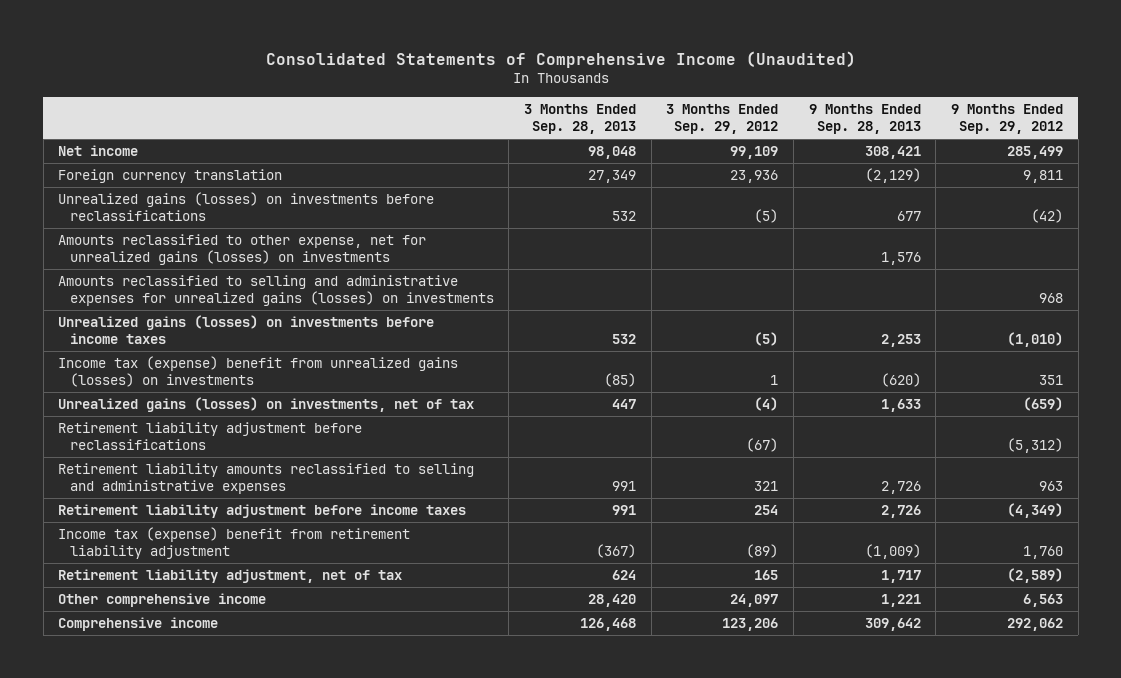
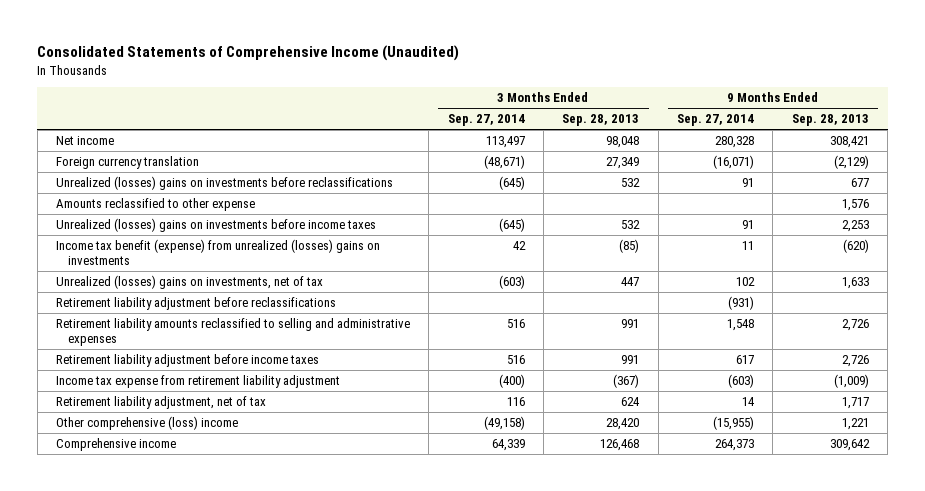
[666,104,779,135] 3 Months Ended Sep. 29, 2012 -> none
[951,104,1064,135] 9 Months Ended Sep. 29, 2012 -> none
none -> [447,114,525,127] Sep. 27, 2014
none -> [677,114,755,127] Sep. 27, 2014
[58,275,494,307] Amounts reclassified to selling and administrative expenses for unrealized gains (losses) on investments -> none
[58,192,435,222] Unrealized gains (losses) on investments before reclassifications -> [55,175,393,190] Unrealized (losses) gains on investments before reclassifications
[58,234,427,266] Amounts reclassified to other expense, net for unrealized gains (losses) on investments -> [55,197,255,211] Amounts reclassified to other expense
[58,315,435,345] Unrealized gains (losses) on investments before income taxes -> [55,217,376,232] Unrealized (losses) gains on investments before income taxes
[58,356,459,388] Income tax (expense) benefit from unrealized gains (losses) on investments -> [55,238,380,266] Income tax benefit (expense) from unrealized (losses) gains on investments
[58,397,475,413] Unrealized gains (losses) on investments, net of tax -> [55,274,323,289] Unrealized (losses) gains on investments, net of tax
[58,527,411,560] Income tax (expense) benefit from retirement liability adjustment -> [55,374,340,388] Income tax expense from retirement liability adjustment
[58,593,267,608] Other comprehensive income -> [55,415,238,430] Other comprehensive (loss) income

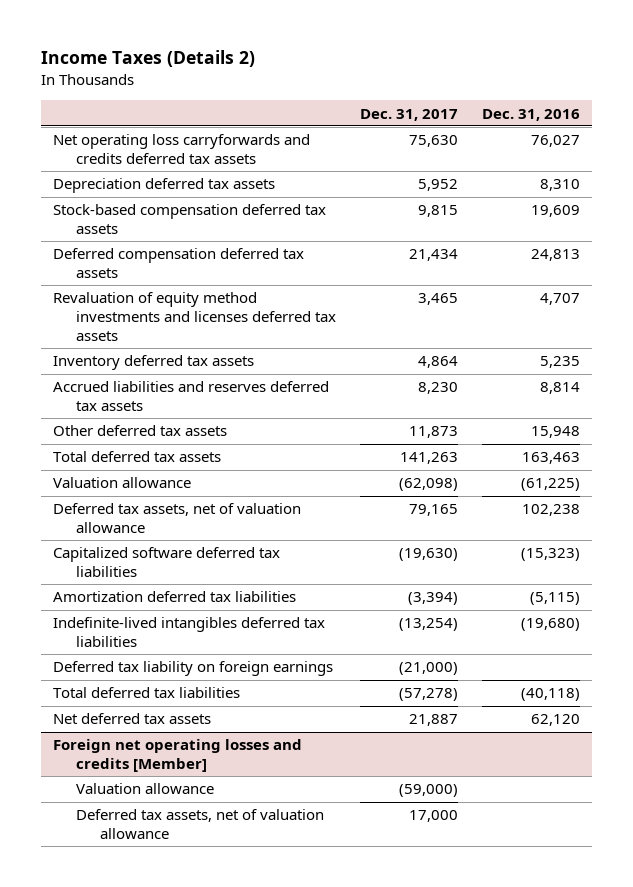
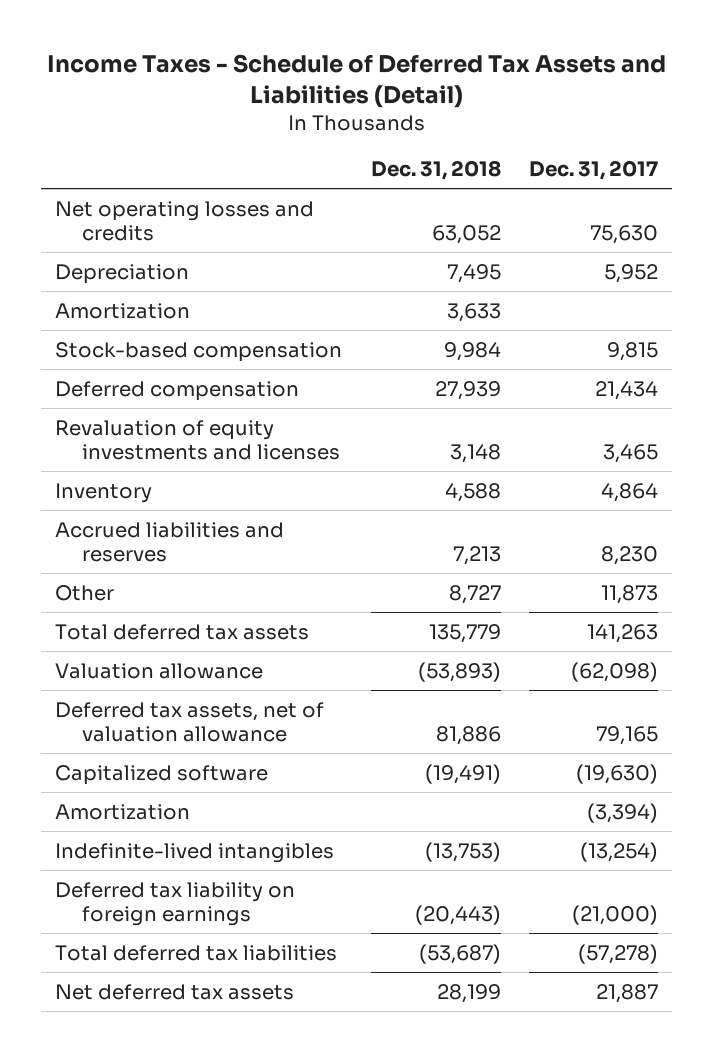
[40,50,255,68] Income Taxes (Details 2) -> [46,53,666,108] Income Taxes - Schedule of Deferred Tax Assets and Liabilities (Detail)
[482,108,581,121] Dec. 31, 2016 -> none
none -> [370,160,501,181] Dec. 31, 2018
[52,134,310,165] Net operating loss carryforwards and credits deferred tax assets -> [55,200,315,241] Net operating losses and credits
[52,178,275,194] Depreciation deferred tax assets -> [55,263,190,284] Depreciation
none -> [55,302,191,319] Amortization
[52,204,326,235] Stock-based compensation deferred tax assets -> [55,341,343,362] Stock-based compensation
[52,248,304,279] Deferred compensation deferred tax assets -> [55,380,300,401] Deferred compensation
[52,292,337,341] Revaluation of equity method investments and licenses deferred tax assets -> [55,419,340,460] Revaluation of equity investments and licenses
[52,355,254,371] Inventory deferred tax assets -> [55,482,153,503] Inventory
[52,381,329,412] Accrued liabilities and reserves deferred tax assets -> [55,521,285,562] Accrued liabilities and reserves
[52,425,227,437] Other deferred tax assets -> [55,584,115,601] Other
[52,547,280,578] Capitalized software deferred tax liabilities -> [55,764,269,785] Capitalized software
[52,591,296,603] Amortization deferred tax liabilities -> [55,803,191,820] Amortization
[52,617,325,648] Indefinite-lived intangibles deferred tax liabilities -> [55,842,335,863] Indefinite-lived intangibles
[52,739,302,773] Foreign net operating losses and credits [Member] -> none
[76,783,215,795] Valuation allowance -> none
[76,809,325,840] Deferred tax assets, net of valuation allowance -> none

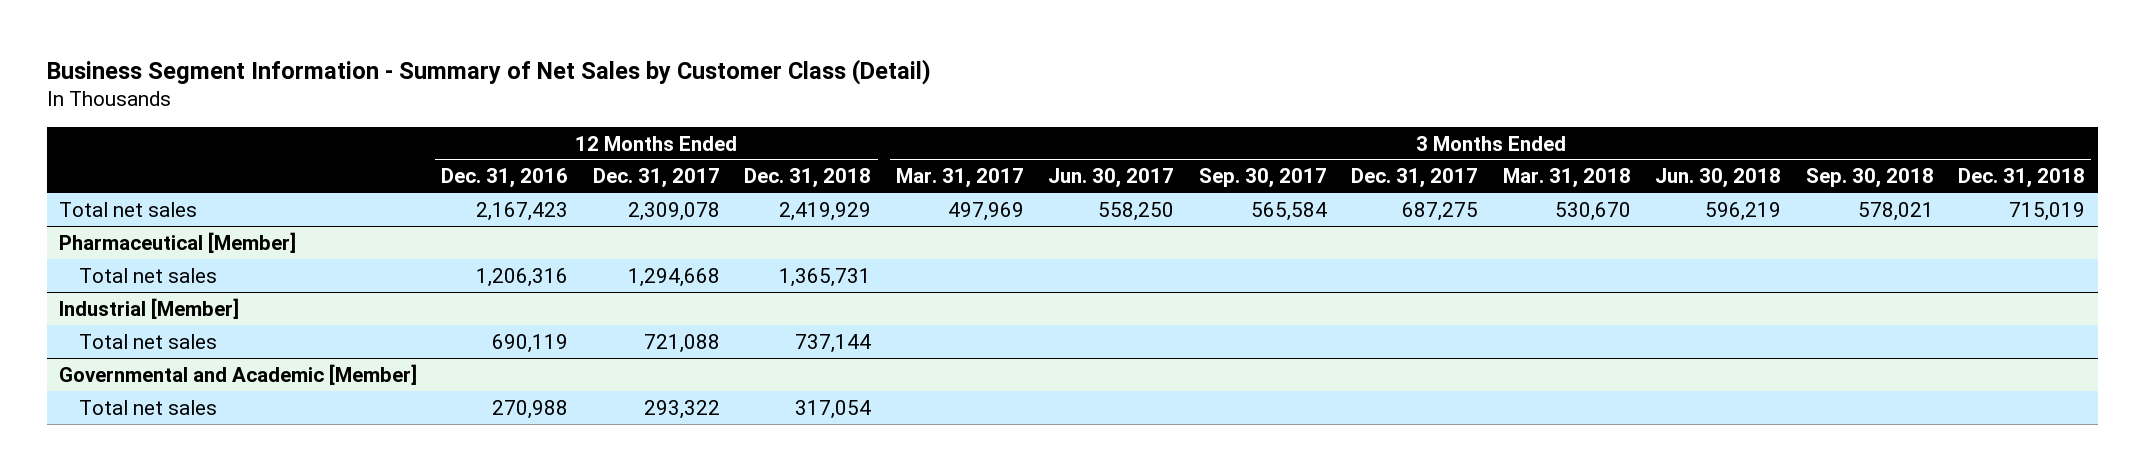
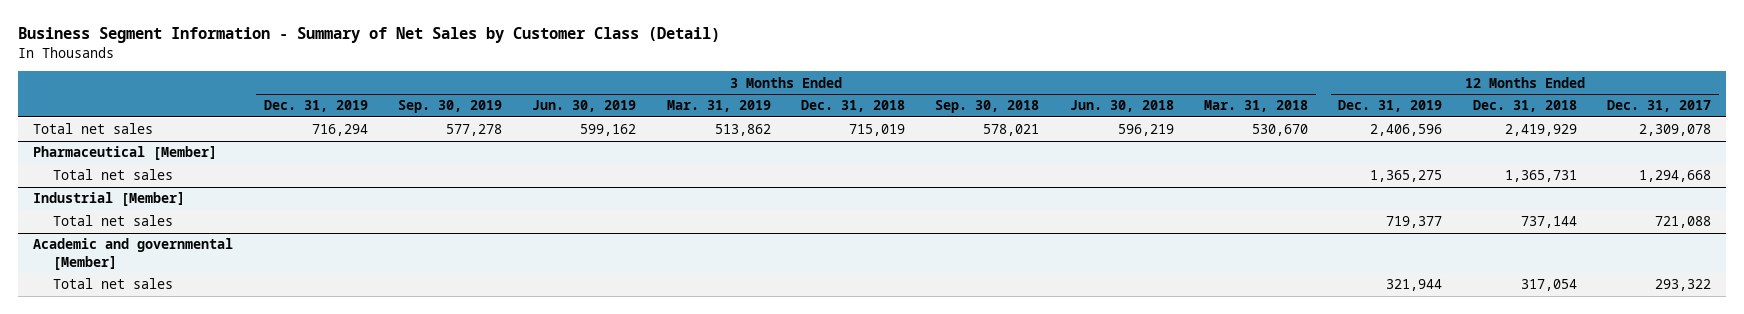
[441,168,569,189] Dec. 31, 2016 -> none
[895,168,1024,189] Mar. 31, 2017 -> none
[1048,168,1175,189] Jun. 30, 2017 -> none
[1198,168,1327,189] Sep. 30, 2017 -> none
[1351,168,1479,189] Dec. 31, 2017 -> none
none -> [263,100,368,113] Dec. 31, 2019
none -> [397,100,502,114] Sep. 30, 2019
none -> [532,100,637,113] Jun. 30, 2019
none -> [666,100,771,113] Mar. 31, 2019
none -> [1338,100,1443,113] Dec. 31, 2019
[58,363,417,385] Governmental and Academic [Member] -> [33,238,234,270] Academic and governmental [Member]

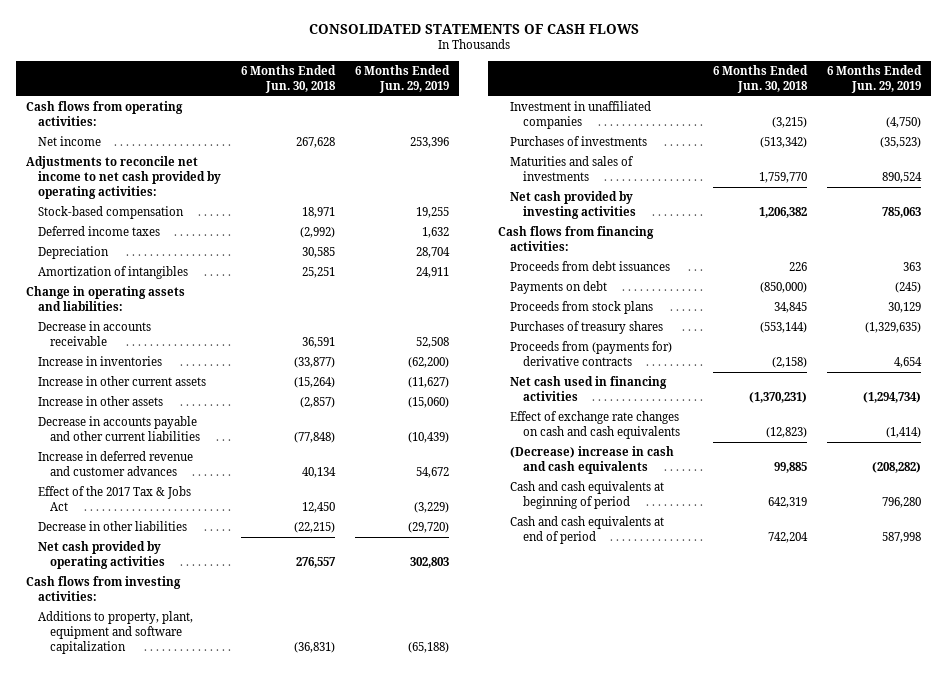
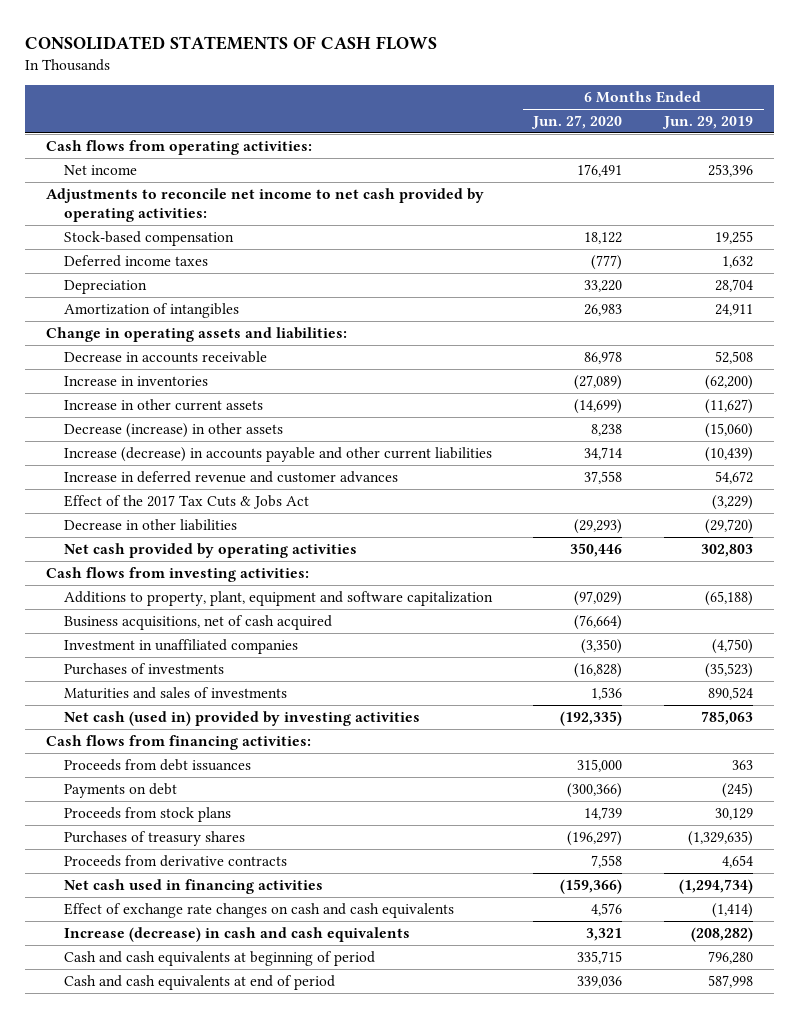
[241,64,337,93] 6 Months Ended Jun. 30, 2018 -> none
none -> [531,115,623,130] Jun. 27, 2020
[38,396,164,407] Increase in other assets -> [63,422,283,438] Decrease (increase) in other assets
[38,416,201,442] Decrease in accounts payable and other current liabilities -> [63,446,492,462] Increase (decrease) in accounts payable and other current liabilities
[38,486,192,512] Effect of the 2017 Tax & Jobs Act -> [63,494,309,509] Effect of the 2017 Tax Cuts & Jobs Act
none -> [63,614,332,630] Business acquisitions, net of cash acquired
[510,191,636,220] Net cash provided by investing activities -> [63,710,420,726] Net cash (used in) provided by investing activities
[510,341,673,367] Proceeds from (payments for) derivative contracts -> [63,854,287,867] Proceeds from derivative contracts
[510,446,675,475] (Decrease) increase in cash and cash equivalents -> [63,926,410,942] Increase (decrease) in cash and cash equivalents

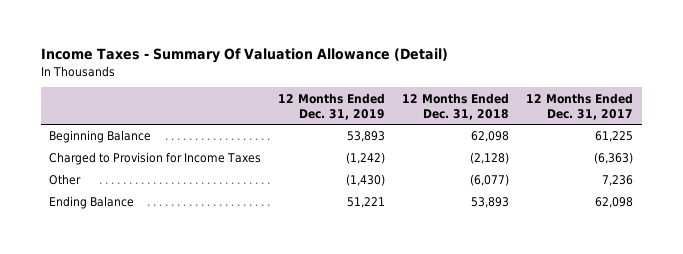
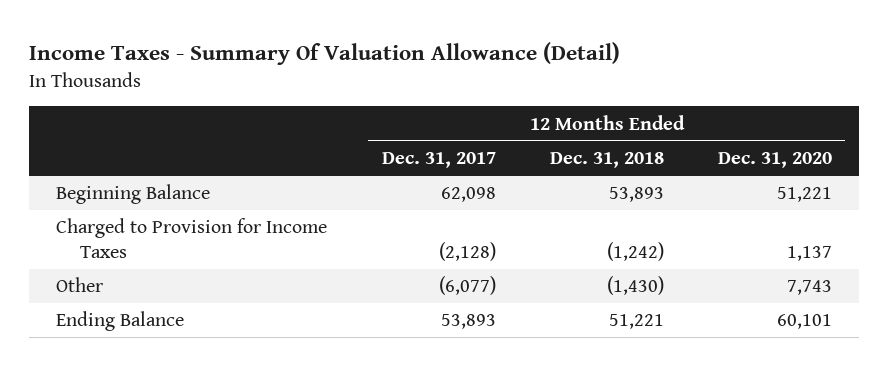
[278,92,386,120] 12 Months Ended Dec. 31, 2019 -> none
none -> [717,152,832,169] Dec. 31, 2020
[471,131,510,143] 62,098 -> [608,187,664,203] 53,893
[595,131,634,143] 61,225 -> [440,187,496,203] 62,098
[470,152,510,165] (2,128) -> [606,242,664,262] (1,242)
[594,152,634,165] (6,363) -> [438,242,496,262] (2,128)
[470,174,510,187] (6,077) -> [606,276,664,296] (1,430)
[602,175,634,187] 7,236 -> [438,276,496,296] (6,077)
[471,197,510,209] 53,893 -> [608,314,664,330] 51,221
[595,197,634,209] 62,098 -> [440,314,496,330] 53,893

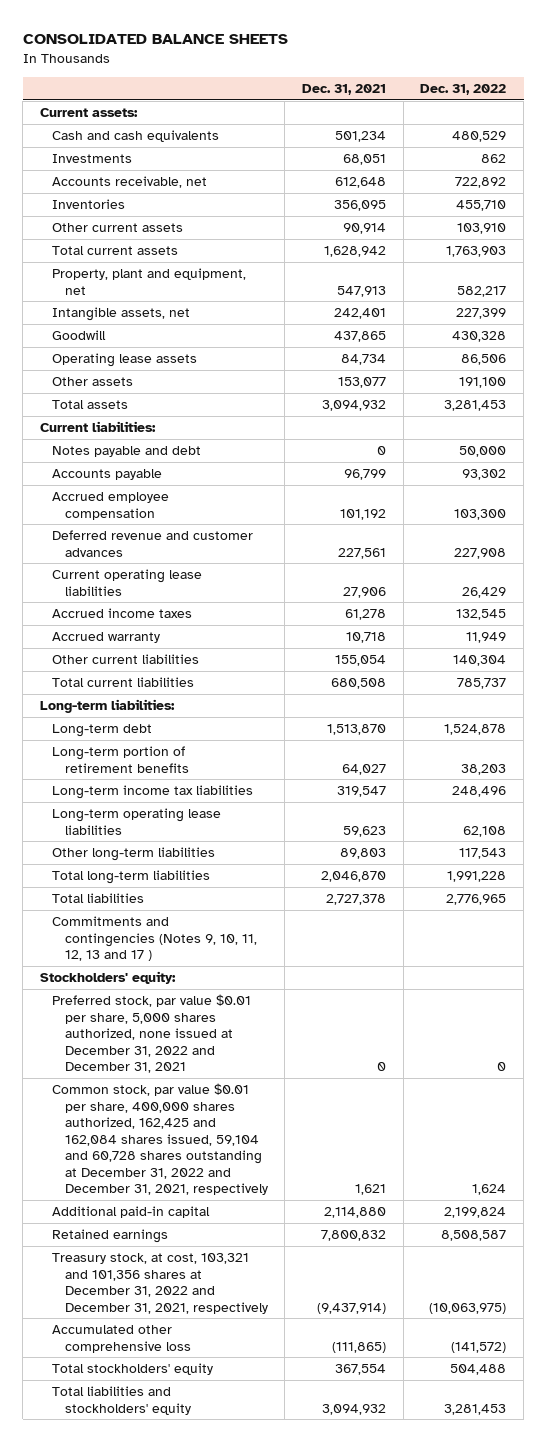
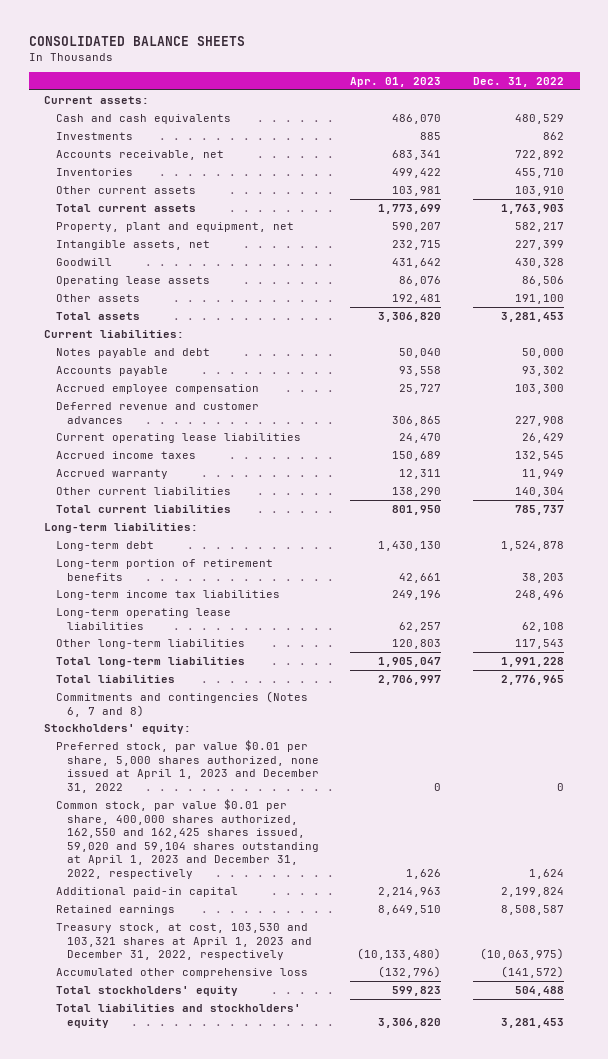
[302,84,387,96] Dec. 31, 2021 -> none
none -> [350,76,442,87] Apr. 01, 2023
[52,916,257,962] Commitments and contingencies (Notes 9, 10, 11, 12, 13 and 17 ) -> [55,690,308,717] Commitments and contingencies (Notes 6, 7 and 8)
[52,994,252,1074] Preferred stock, par value $0.01 per share, 5,000 shares authorized, none issued at December 31, 2022 and December 31, 2021 -> [55,739,319,793] Preferred stock, par value $0.01 per share, 5,000 shares authorized, none issued at April 1, 2023 and December 31, 2022
[52,1083,268,1196] Common stock, par value $0.01 per share, 400,000 shares authorized, 162,425 and 162,084 shares issued, 59,104 and 60,728 shares outstanding at December 31, 2022 and December 31, 2021, respectively -> [55,798,319,879] Common stock, par value $0.01 per share, 400,000 shares authorized, 162,550 and 162,425 shares issued, 59,020 and 59,104 shares outstanding at April 1, 2023 and December 31, 2022, respectively
[52,1253,268,1314] Treasury stock, at cost, 103,321 and 101,356 shares at December 31, 2022 and December 31, 2021, respectively -> [55,922,312,961] Treasury stock, at cost, 103,530 and 103,321 shares at April 1, 2023 and December 31, 2022, respectively

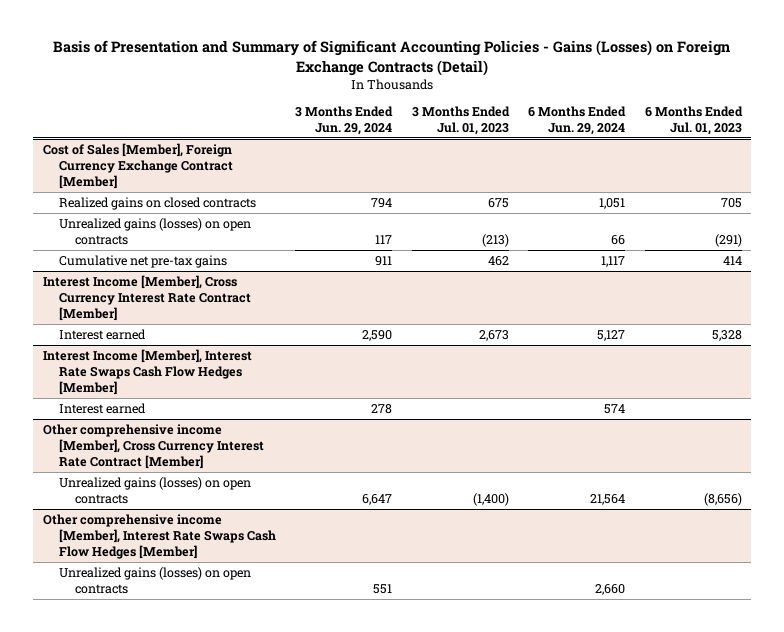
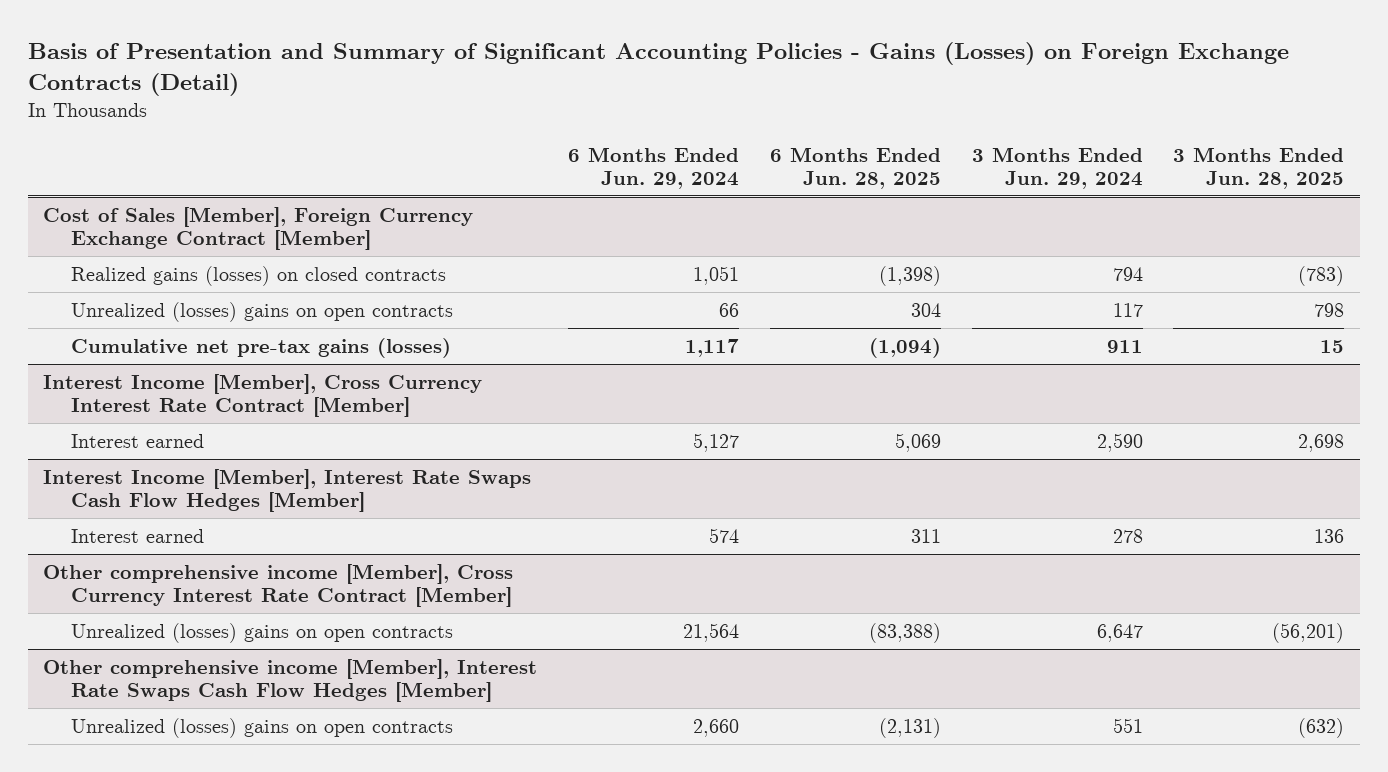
[411,106,510,135] 3 Months Ended Jul. 01, 2023 -> none
[644,106,743,135] 6 Months Ended Jul. 01, 2023 -> none
none -> [769,146,941,189] 6 Months Ended Jun. 28, 2025
none -> [1173,146,1345,189] 3 Months Ended Jun. 28, 2025
[59,196,257,210] Realized gains on closed contracts -> [71,265,447,286] Realized gains (losses) on closed contracts
[59,217,252,245] Unrealized gains (losses) on open contracts -> [71,301,454,322] Unrealized (losses) gains on open contracts
[59,254,228,268] Cumulative net pre-tax gains -> [71,337,452,358] Cumulative net pre-tax gains (losses)
[59,476,252,504] Unrealized gains (losses) on open contracts -> [71,622,454,643] Unrealized (losses) gains on open contracts
[59,566,252,594] Unrealized gains (losses) on open contracts -> [71,717,454,738] Unrealized (losses) gains on open contracts

